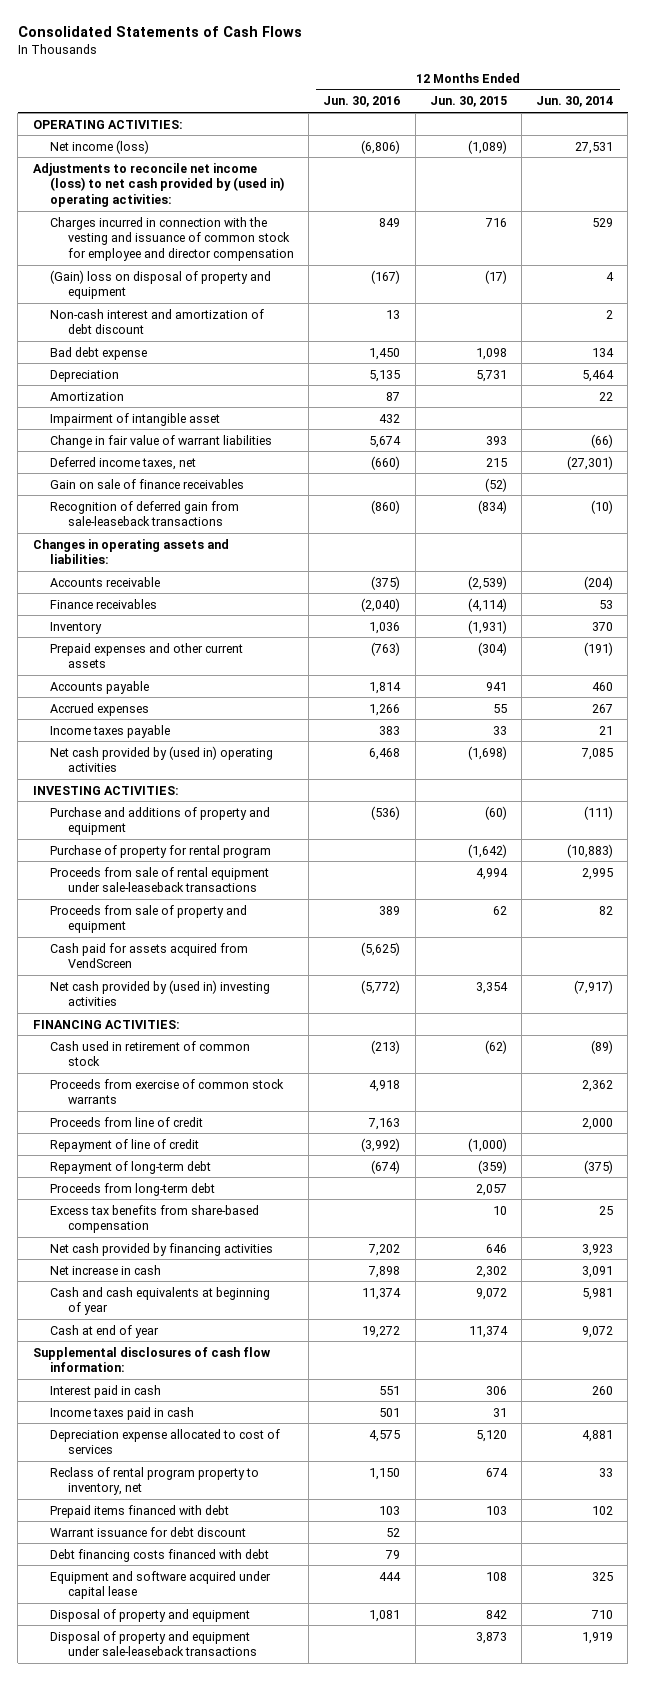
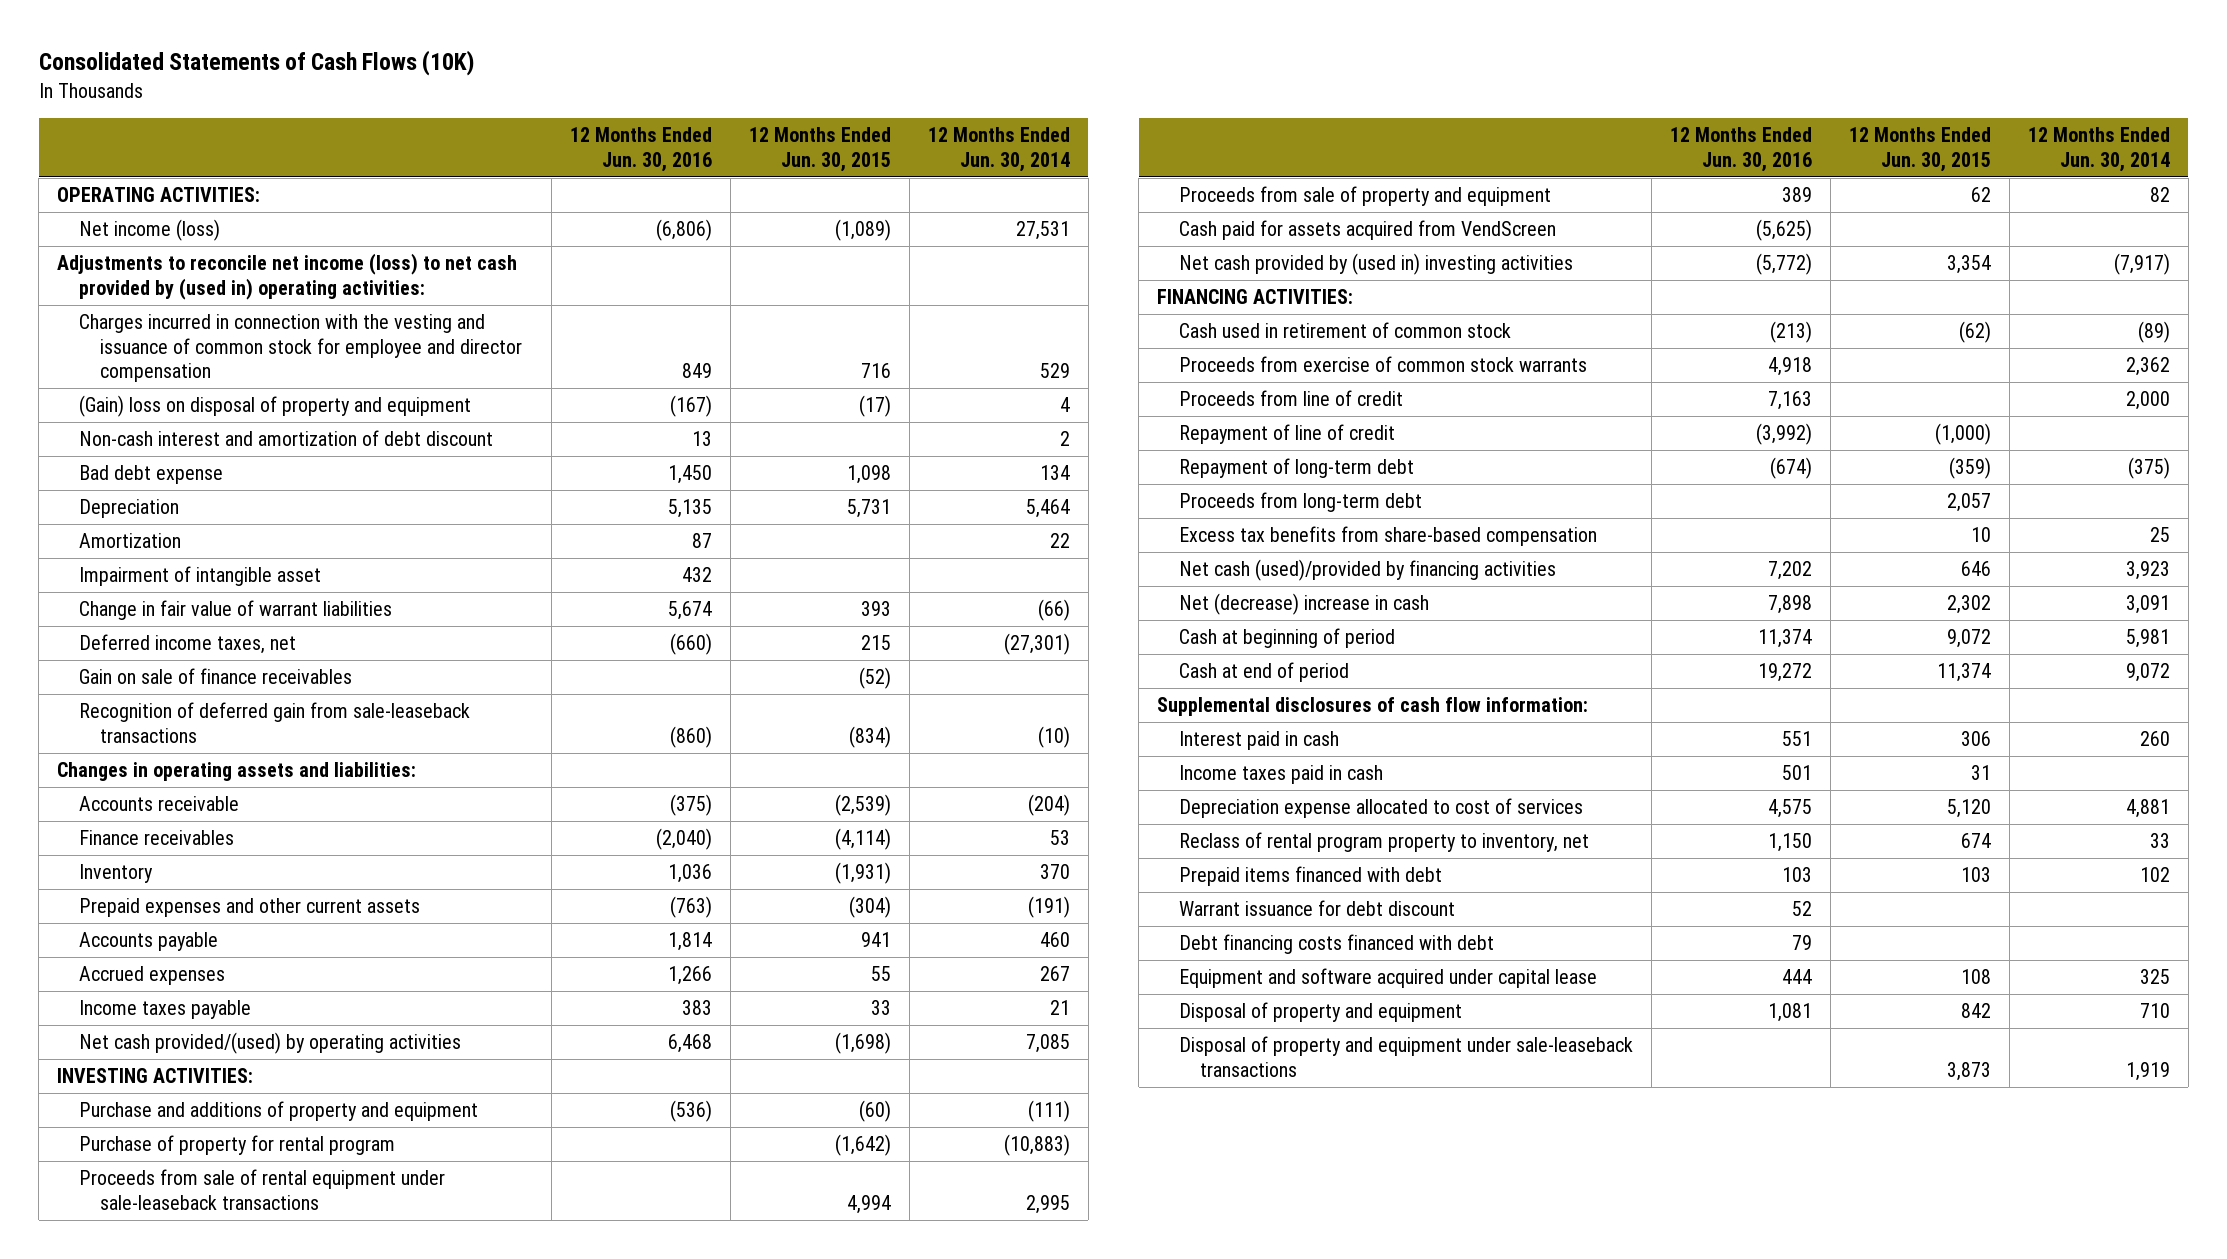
[17,26,302,38] Consolidated Statements of Cash Flows -> [38,50,474,77] Consolidated Statements of Cash Flows (10K)
[50,745,274,773] Net cash provided by (used in) operating activities -> [78,1032,461,1055] Net cash provided/(used) by operating activities
[50,1242,274,1256] Net cash provided by financing activities -> [1178,559,1556,582] Net cash (used)/provided by financing activities
[50,1264,162,1275] Net increase in cash -> [1178,593,1429,616] Net (decrease) increase in cash
[50,1286,271,1316] Cash and cash equivalents at beginning of year -> [1178,628,1395,649] Cash at beginning of period
[50,1324,160,1338] Cash at end of year -> [1178,662,1349,683] Cash at end of period

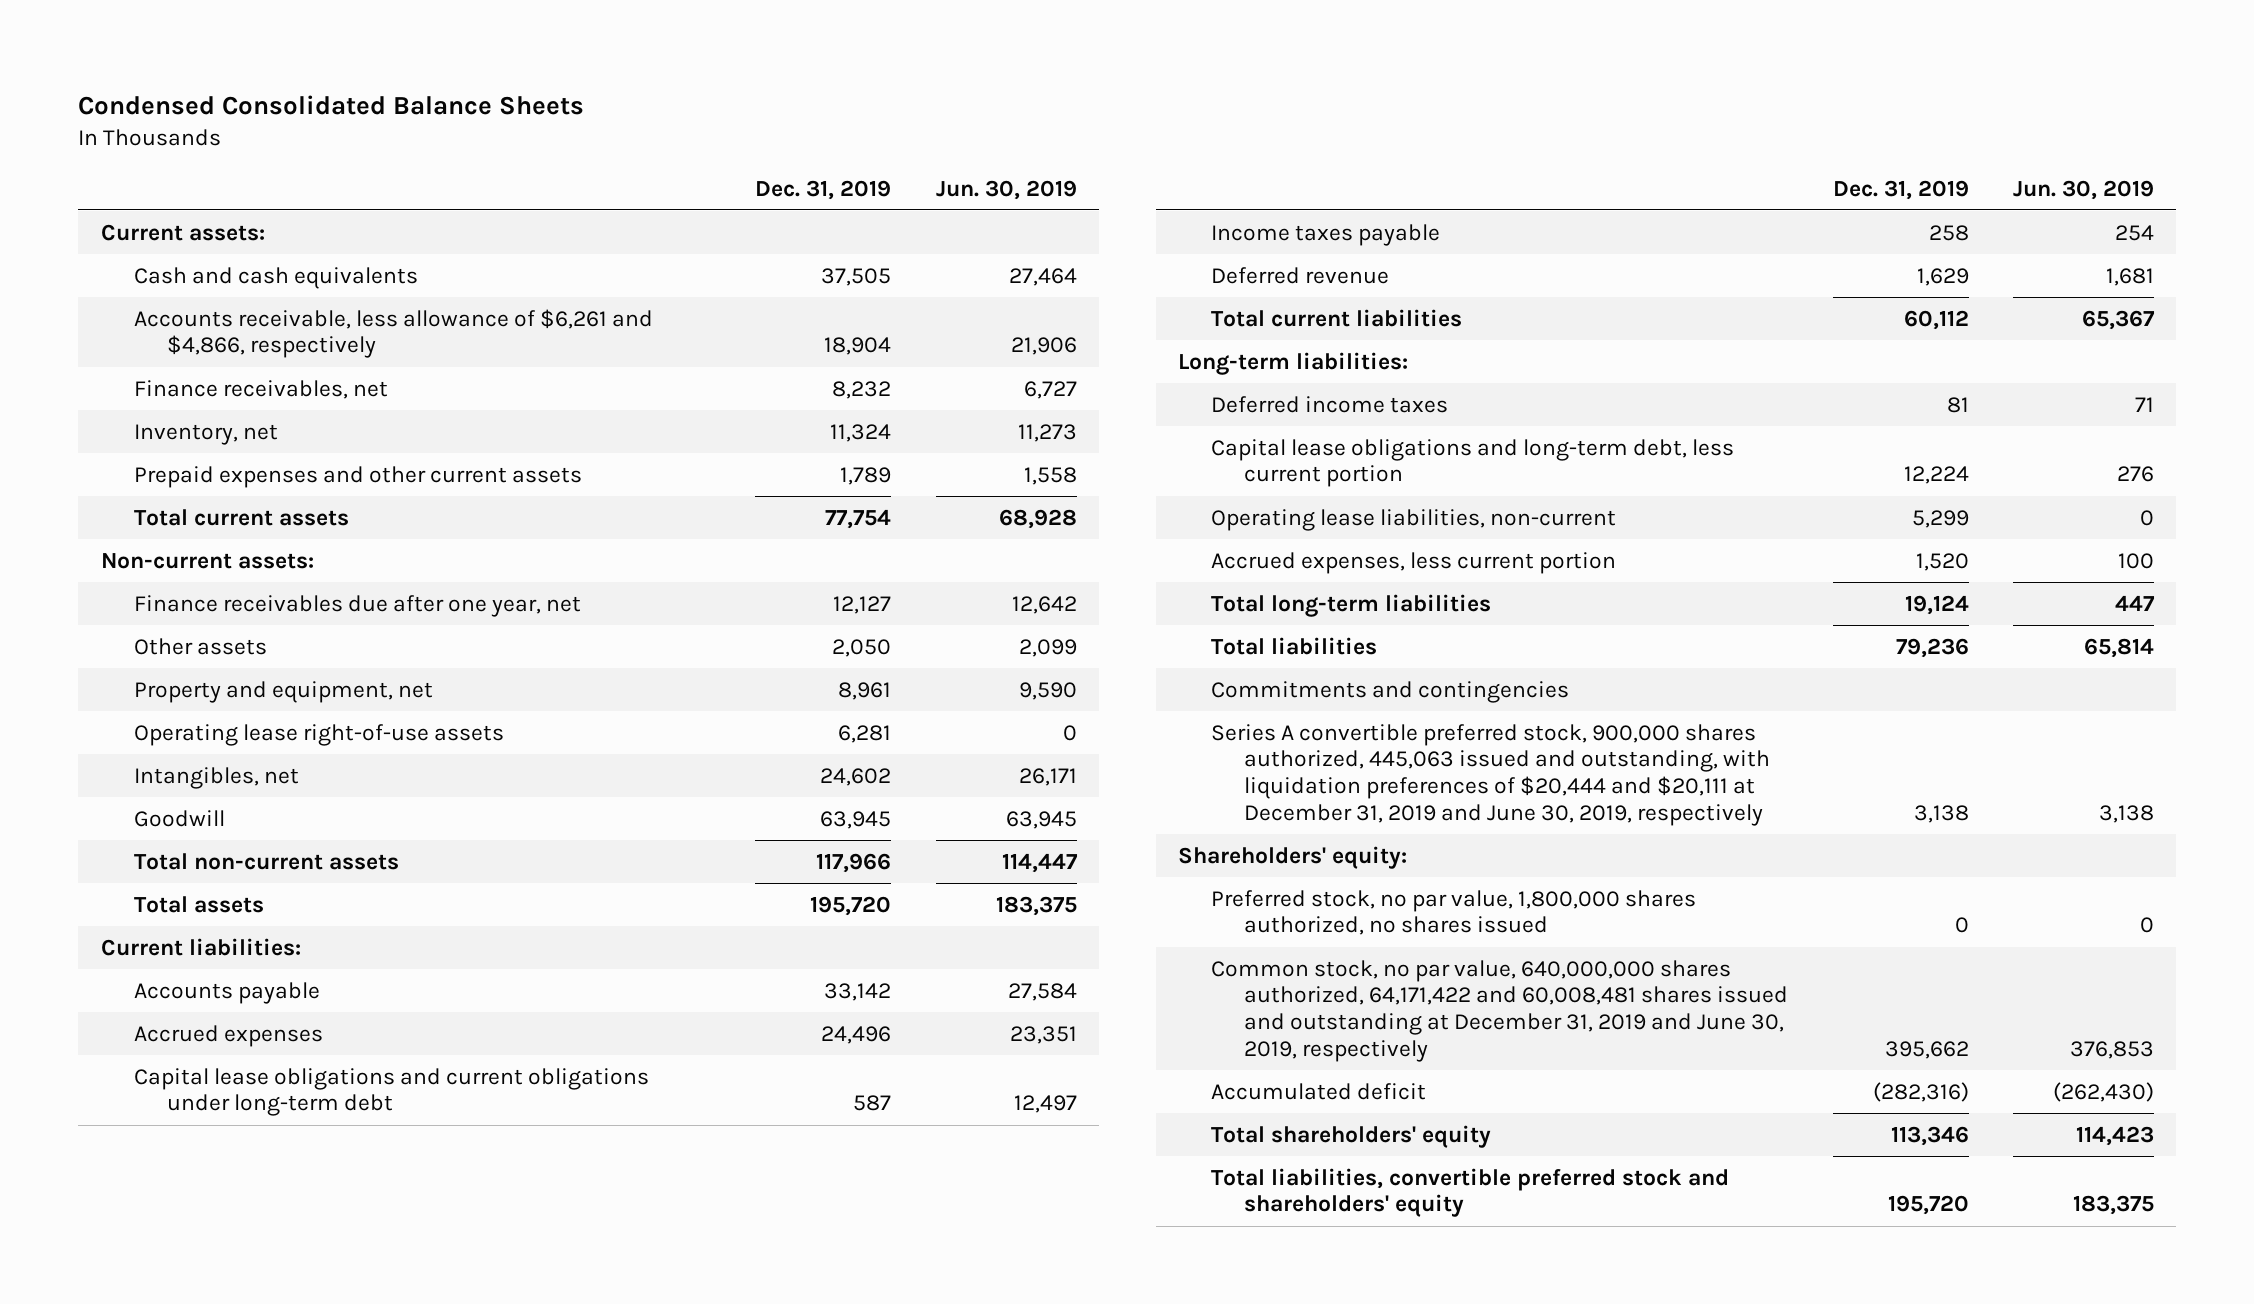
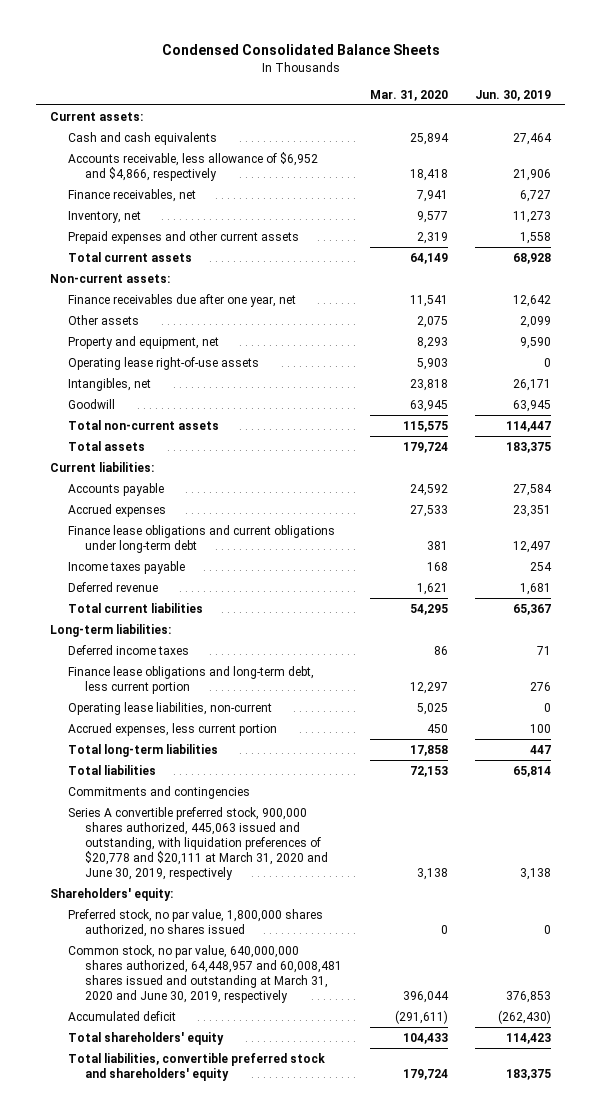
[755,179,892,200] Dec. 31, 2019 -> none
none -> [369,89,448,101] Mar. 31, 2020
[133,308,653,359] Accounts receivable, less allowance of $6,261 and $4,866, respectively -> [67,151,318,181] Accounts receivable, less allowance of $6,952 and $4,866, respectively
[133,1067,649,1117] Capital lease obligations and current obligations under long-term debt -> [67,524,335,553] Finance lease obligations and current obligations under long-term debt
[1211,438,1735,488] Capital lease obligations and long-term debt, less current portion -> [67,665,314,694] Finance lease obligations and long-term debt, less current portion
[1211,723,1771,827] Series A convertible preferred stock, 900,000 shares authorized, 445,063 issued and outstanding, with liquidation preferences of $20,444 and $20,111 at December 31, 2019 and June 30, 2019, respectively -> [67,806,328,880] Series A convertible preferred stock, 900,000 shares authorized, 445,063 issued and outstanding, with liquidation preferences of $20,778 and $20,111 at March 31, 2020 and June 30, 2019, respectively
[1211,959,1789,1063] Common stock, no par value, 640,000,000 shares authorized, 64,171,422 and 60,008,481 shares issued and outstanding at December 31, 2019 and June 30, 2019, respectively -> [67,944,342,1003] Common stock, no par value, 640,000,000 shares authorized, 64,448,957 and 60,008,481 shares issued and outstanding at March 31, 2020 and June 30, 2019, respectively

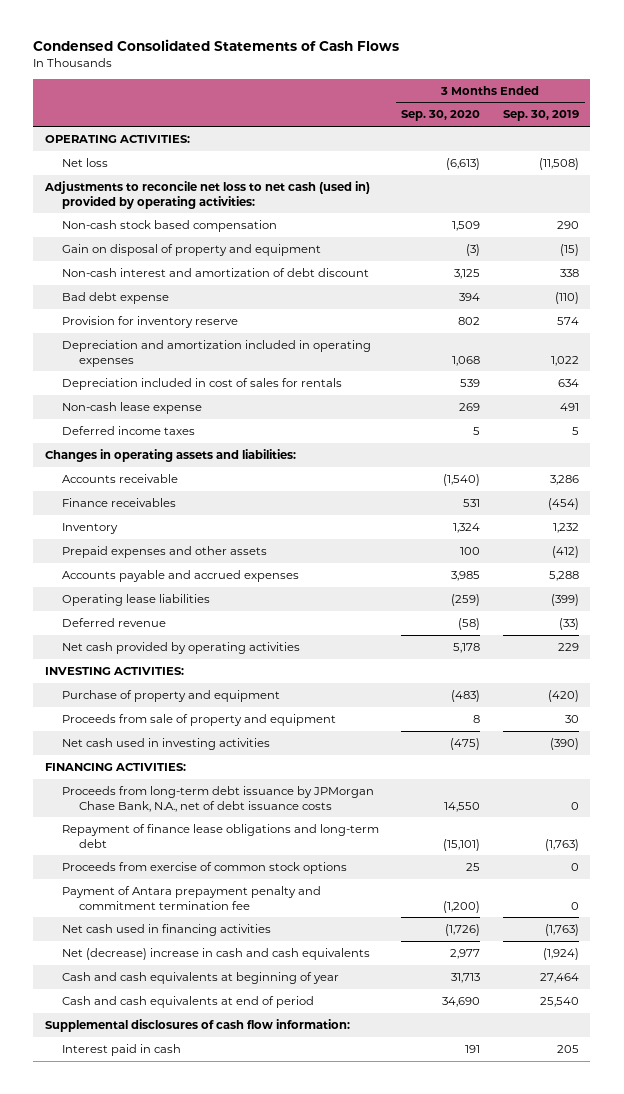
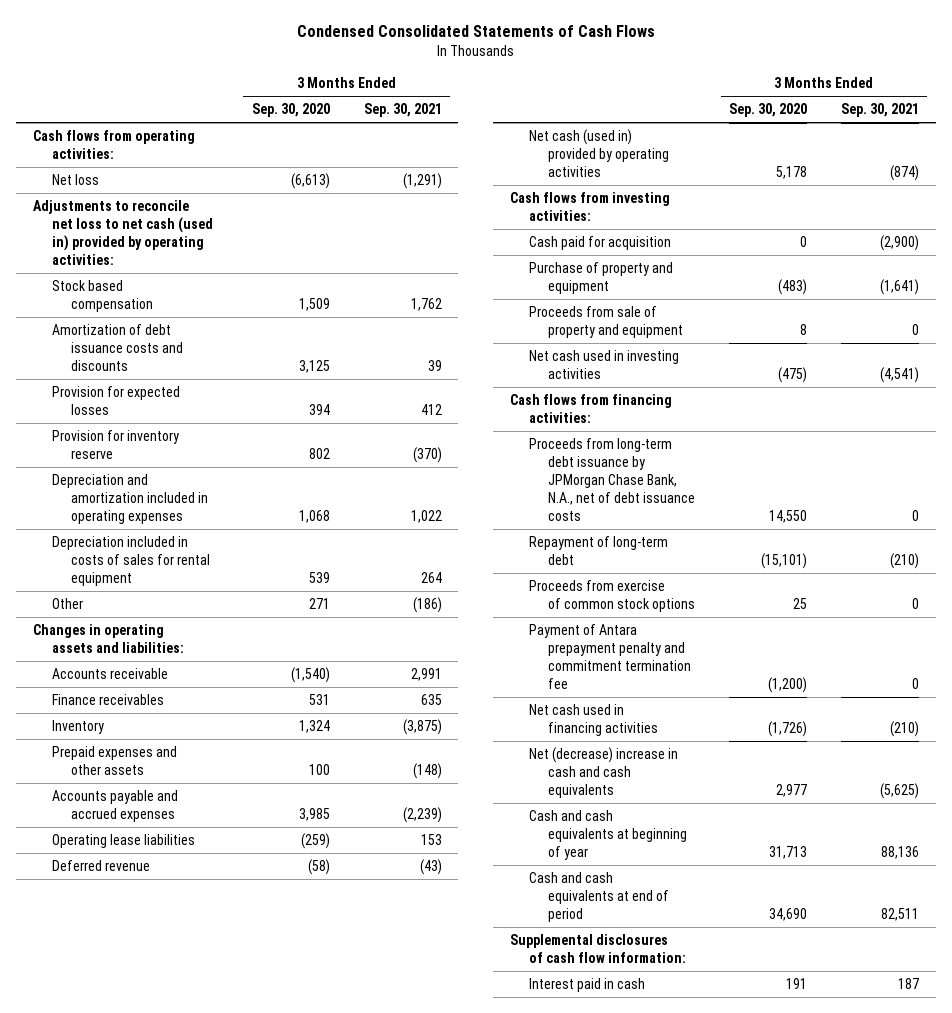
[503,110,580,122] Sep. 30, 2019 -> none
none -> [363,103,442,118] Sep. 30, 2021
[44,134,190,143] OPERATING ACTIVITIES: -> [32,130,195,159] Cash flows from operating activities:
[61,243,321,256] Gain on disposal of property and equipment -> none
[61,219,277,232] Non-cash stock based compensation -> [51,280,154,312] Stock based compensation
[61,267,369,277] Non-cash interest and amortization of debt discount -> [51,324,184,371] Amortization of debt issuance costs and discounts
[61,291,169,304] Bad debt expense -> [51,386,180,415] Provision for expected losses
[61,401,202,414] Non-cash lease expense -> none
[61,425,195,435] Deferred income taxes -> none
[61,377,342,390] Depreciation included in cost of sales for rentals -> [51,536,211,586] Depreciation included in costs of sales for rental equipment
none -> [51,598,83,610] Other
[61,641,300,654] Net cash provided by operating activities -> [529,129,670,177] Net cash (used in) provided by operating activities
[44,666,184,675] INVESTING ACTIVITIES: -> [510,192,671,221] Cash flows from investing activities:
none -> [529,236,672,251] Cash paid for acquisition
[44,762,186,771] FINANCING ACTIVITIES: -> [510,394,673,423] Cash flows from financing activities:
[61,823,379,848] Repayment of finance lease obligations and long-term debt -> [529,536,669,565] Repayment of long-term debt

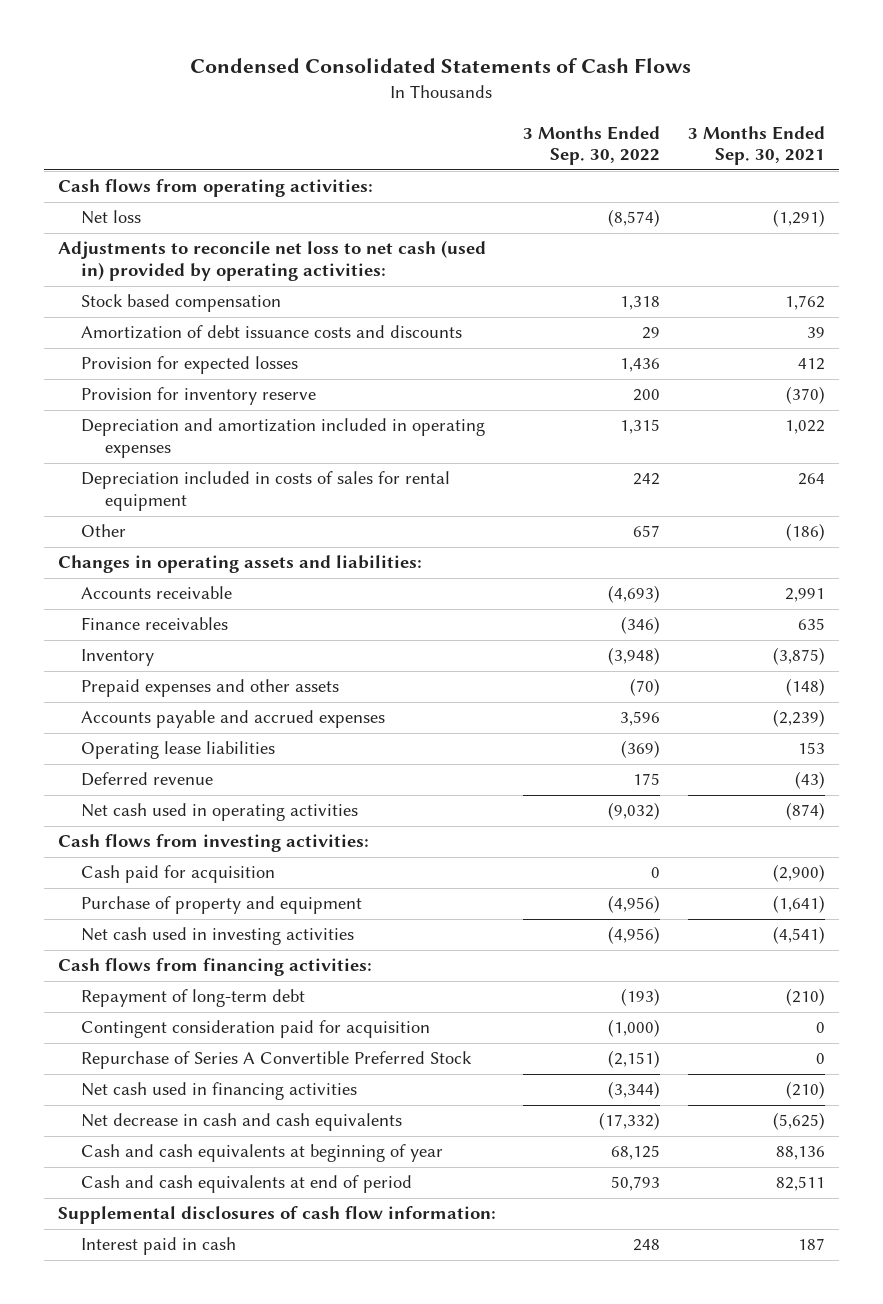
[251,103,330,118] Sep. 30, 2020 -> none
none -> [523,125,661,166] 3 Months Ended Sep. 30, 2022
[529,129,670,177] Net cash (used in) provided by operating activities -> [81,803,359,822] Net cash used in operating activities
[529,306,684,338] Proceeds from sale of property and equipment -> none
[529,438,696,521] Proceeds from long-term debt issuance by JPMorgan Chase Bank, N.A., net of debt issuance costs -> none
[529,580,696,612] Proceeds from exercise of common stock options -> none
[529,624,692,689] Payment of Antara prepayment penalty and commitment termination fee -> none
none -> [81,1020,431,1039] Contingent consideration paid for acquisition
none -> [81,1051,473,1070] Repurchase of Series A Convertible Preferred Stock
[529,747,679,798] Net (decrease) increase in cash and cash equivalents -> [81,1113,403,1132] Net decrease in cash and cash equivalents

